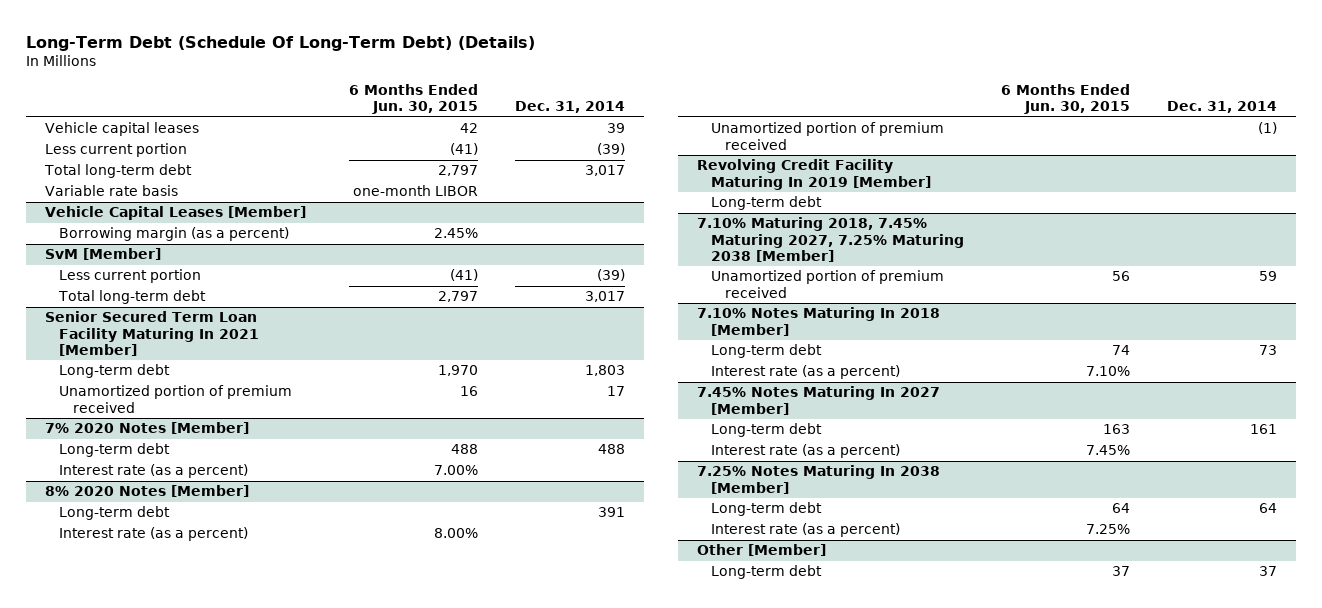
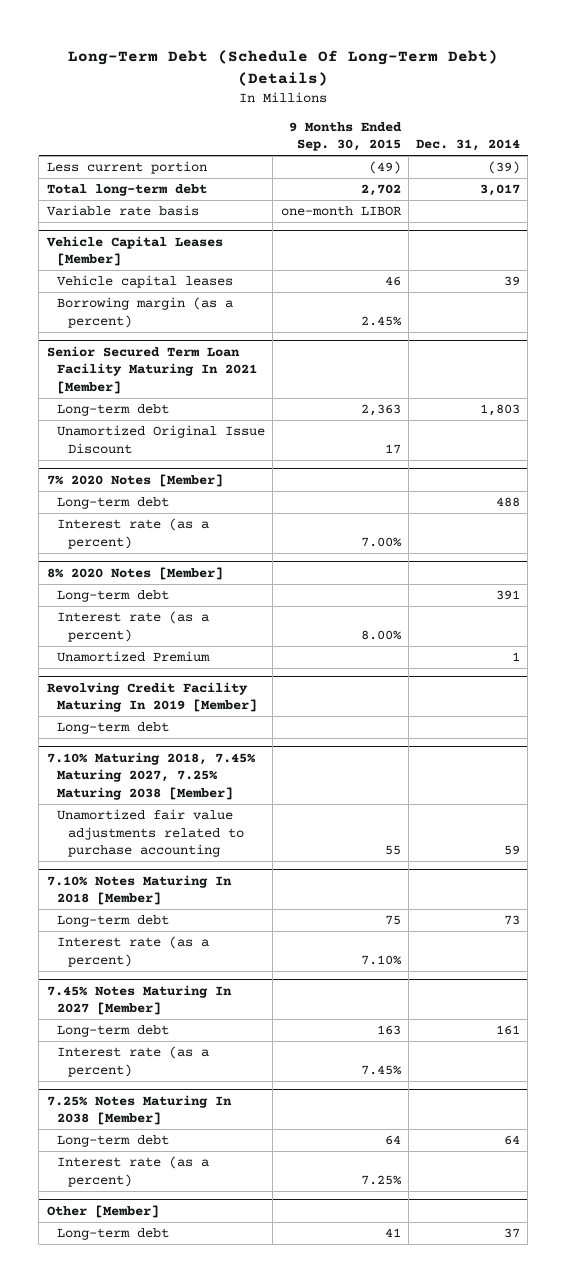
[349,84,479,115] 6 Months Ended Jun. 30, 2015 -> none
none -> [288,121,402,152] 9 Months Ended Sep. 30, 2015
[45,122,200,137] Vehicle capital leases -> none
none -> [57,275,234,289] Vehicle capital leases
[45,248,162,261] SvM [Member] -> none
[59,269,202,284] Less current portion -> none
[58,290,207,305] Total long-term debt -> none
[59,385,293,413] Unamortized portion of premium received -> none
none -> [57,425,266,454] Unamortized Original Issue Discount
[710,122,944,150] Unamortized portion of premium received -> none
none -> [57,651,211,663] Unamortized Premium
[710,270,944,298] Unamortized portion of premium received -> none
none -> [57,809,244,858] Unamortized fair value adjustments related to purchase accounting

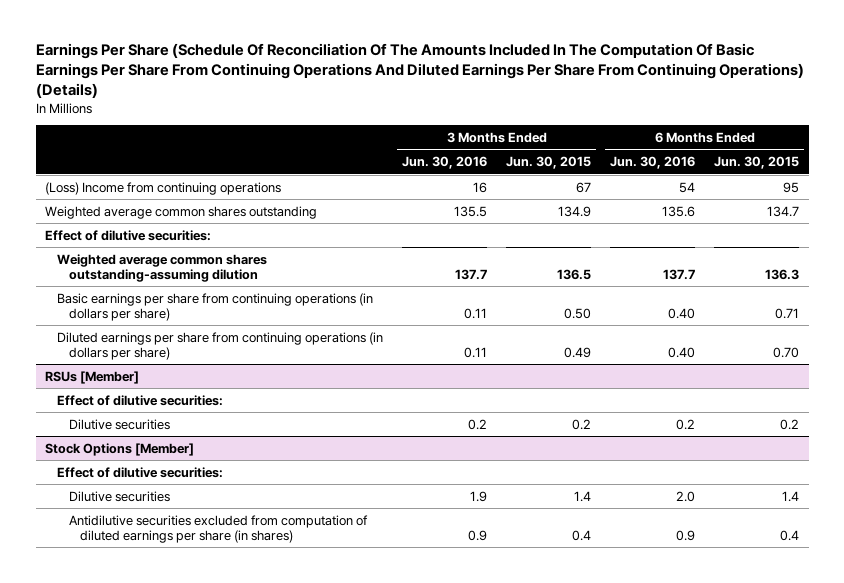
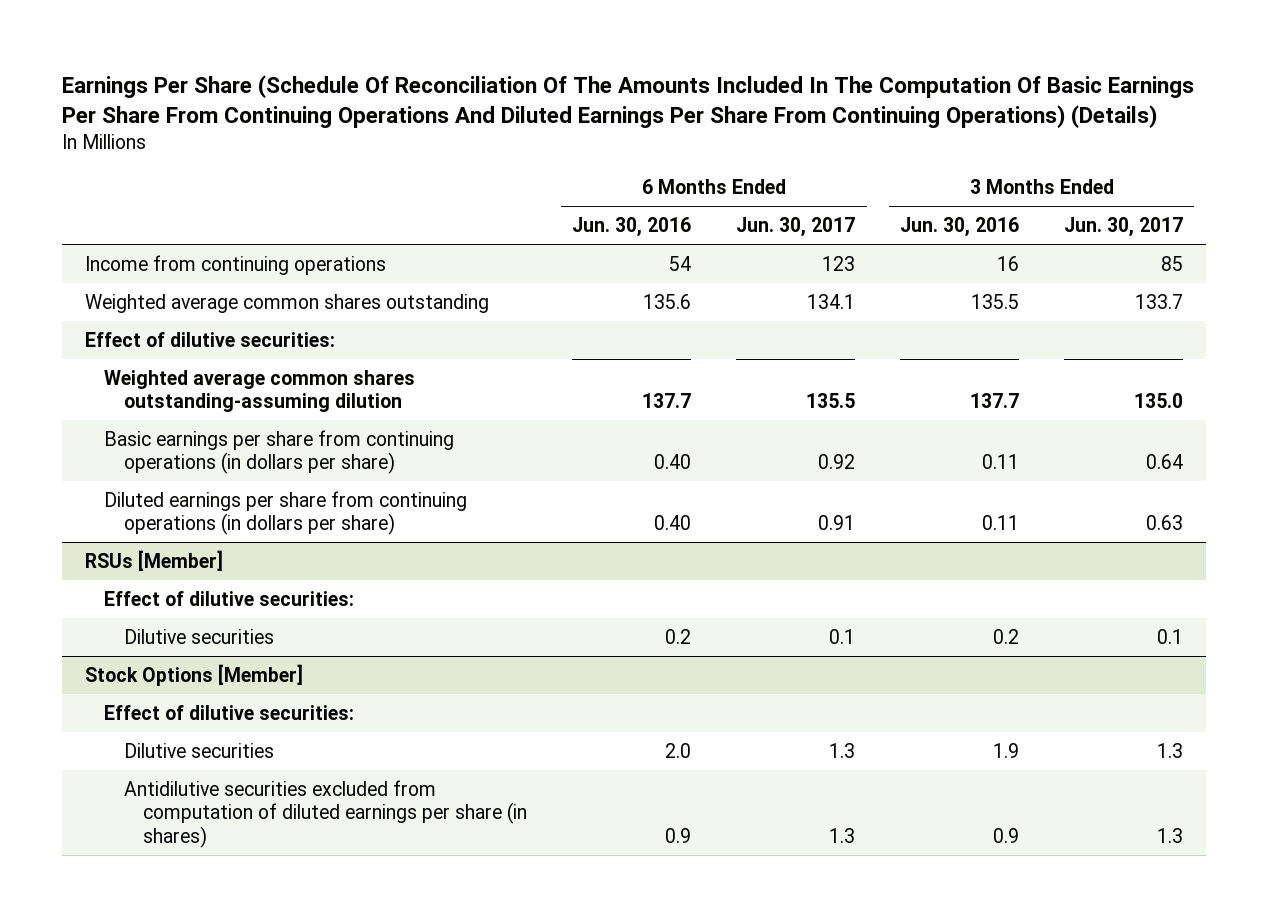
[506,156,592,170] Jun. 30, 2015 -> none
[714,156,800,170] Jun. 30, 2015 -> none
none -> [736,217,856,238] Jun. 30, 2017
none -> [1064,217,1184,238] Jun. 30, 2017
[45,181,282,195] (Loss) Income from continuing operations -> [84,254,386,275] Income from continuing operations

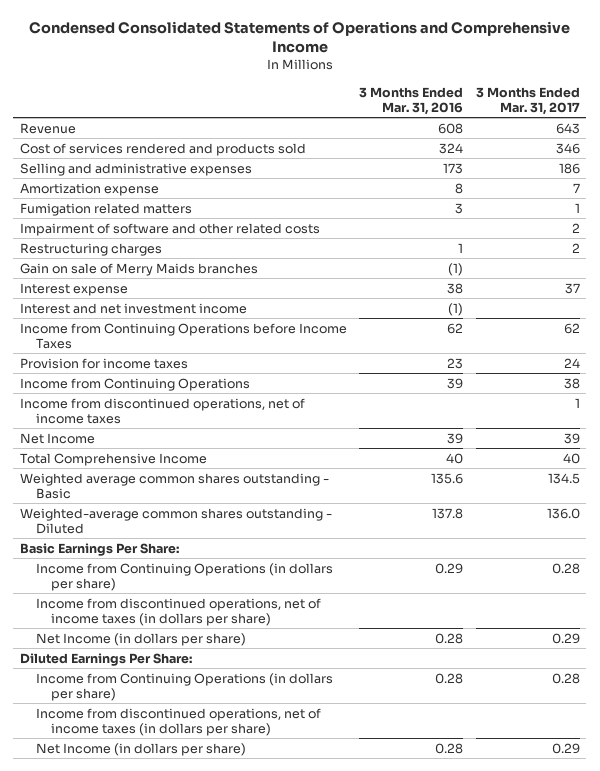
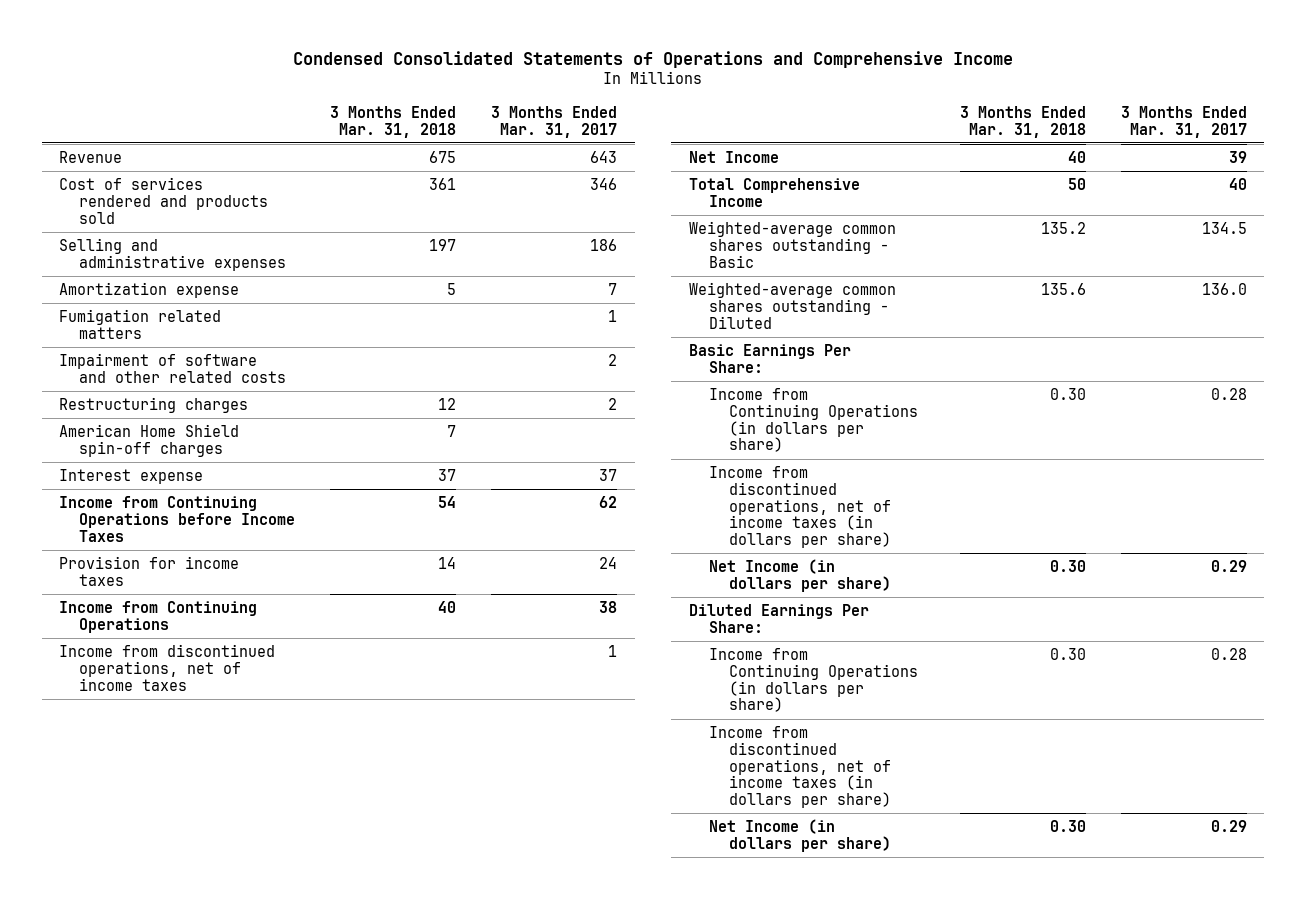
[359,86,464,115] 3 Months Ended Mar. 31, 2016 -> none
none -> [330,105,457,138] 3 Months Ended Mar. 31, 2018
[19,262,258,276] Gain on sale of Merry Maids branches -> none
none -> [59,423,240,457] American Home Shield spin-off charges
[19,302,247,314] Interest and net investment income -> none
[19,472,329,499] Weighted average common shares outstanding - Basic -> [688,220,896,268] Weighted-average common shares outstanding - Basic

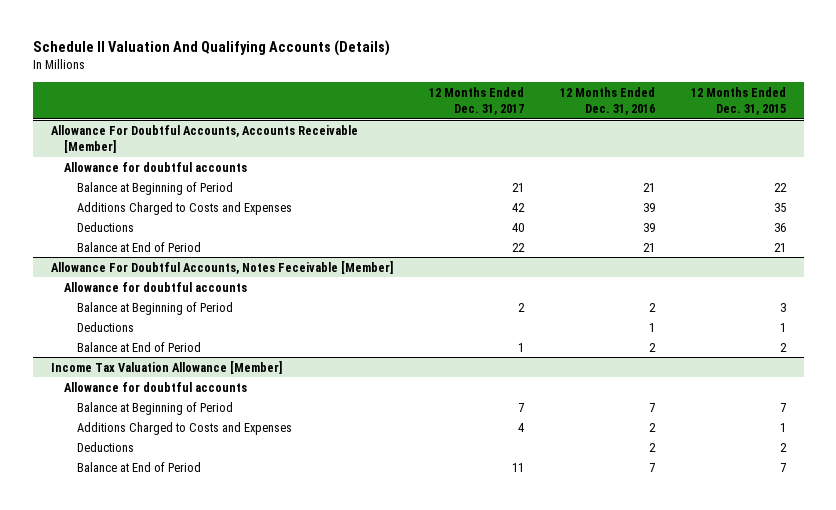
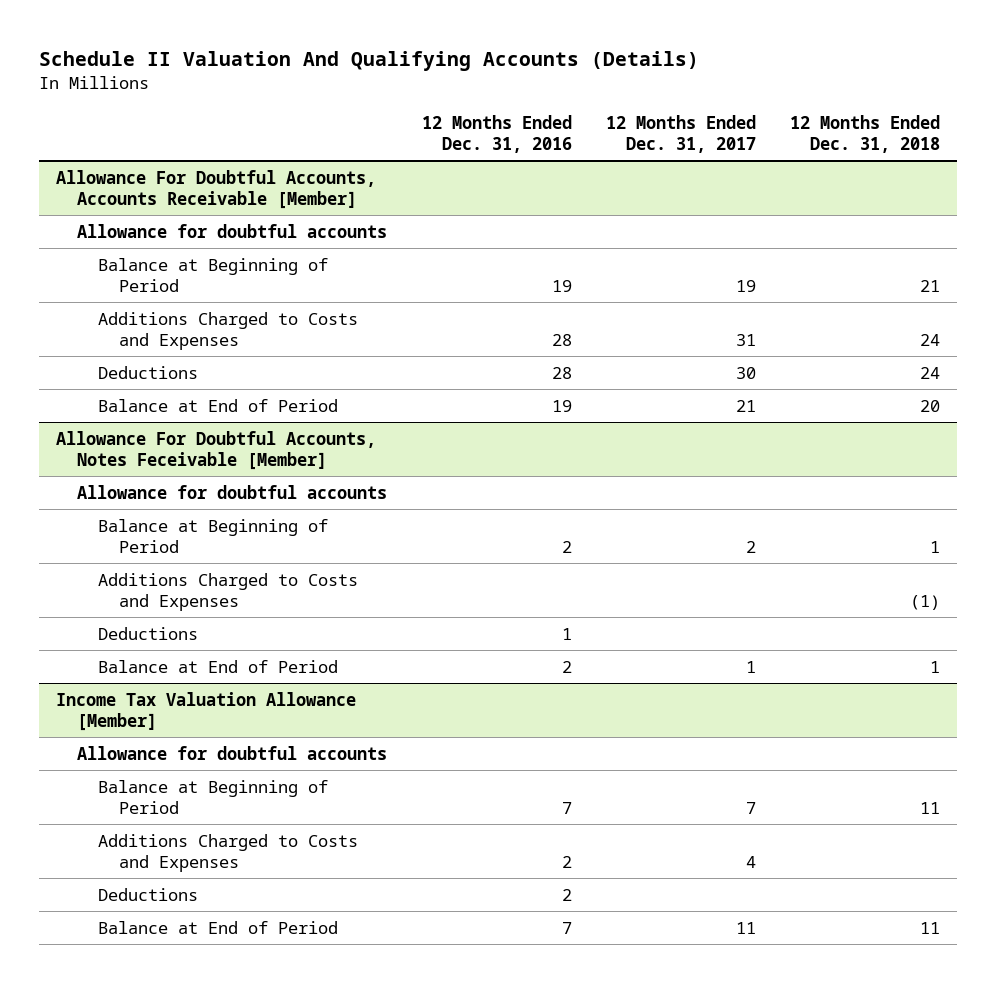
[690,86,786,116] 12 Months Ended Dec. 31, 2015 -> none
none -> [790,114,941,153] 12 Months Ended Dec. 31, 2018
[511,182,524,192] 21 -> [735,279,756,292] 19
[642,182,655,192] 21 -> [551,279,572,292] 19
[511,202,525,212] 42 -> [735,333,756,346] 31
[642,202,655,212] 39 -> [551,333,572,346] 28
[511,222,524,232] 40 -> [735,366,756,379] 30
[642,222,655,232] 39 -> [551,366,572,379] 28
[511,242,525,252] 22 -> [735,399,756,412] 21
[642,242,655,252] 21 -> [551,399,572,412] 19
none -> [98,572,359,611] Additions Charged to Costs and Expenses

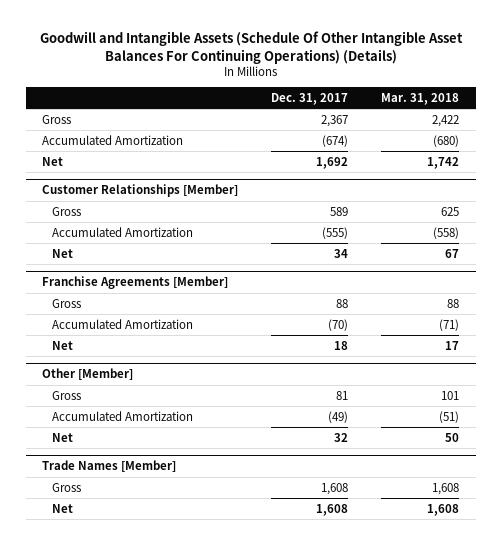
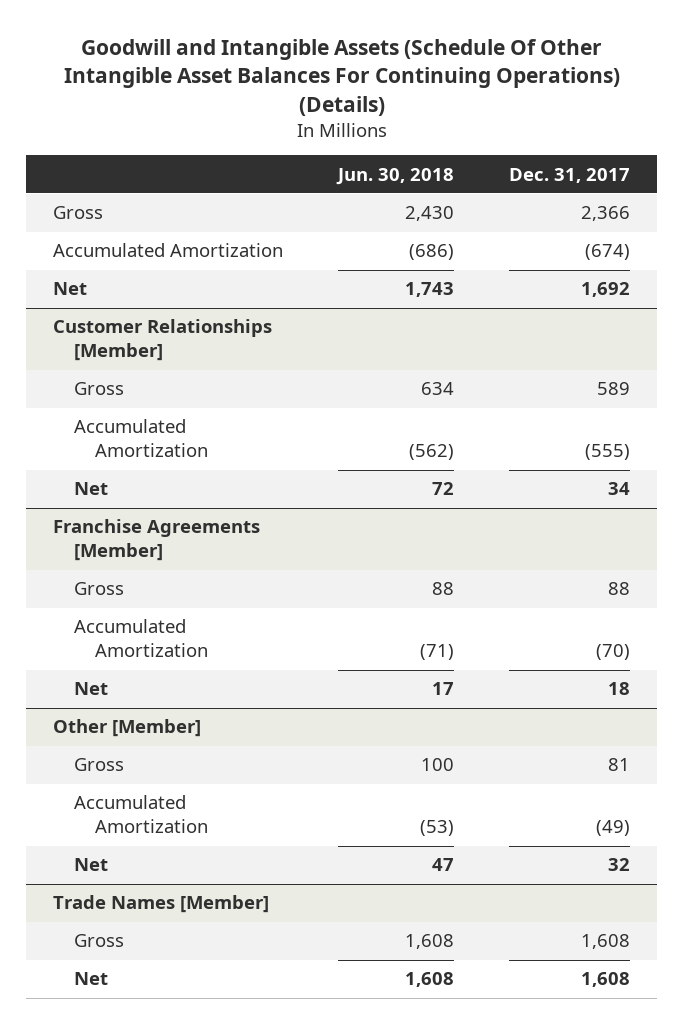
[381,92,460,105] Mar. 31, 2018 -> none
none -> [336,167,455,185] Jun. 30, 2018
[321,114,349,127] 2,367 -> [580,206,630,222] 2,366

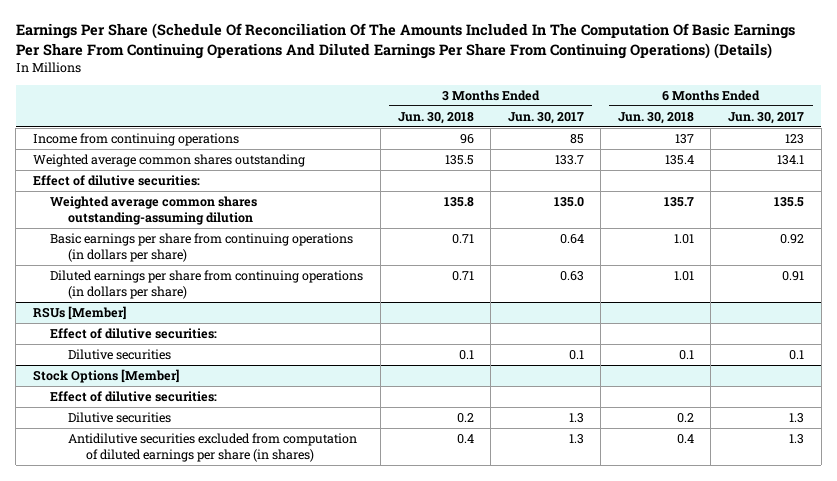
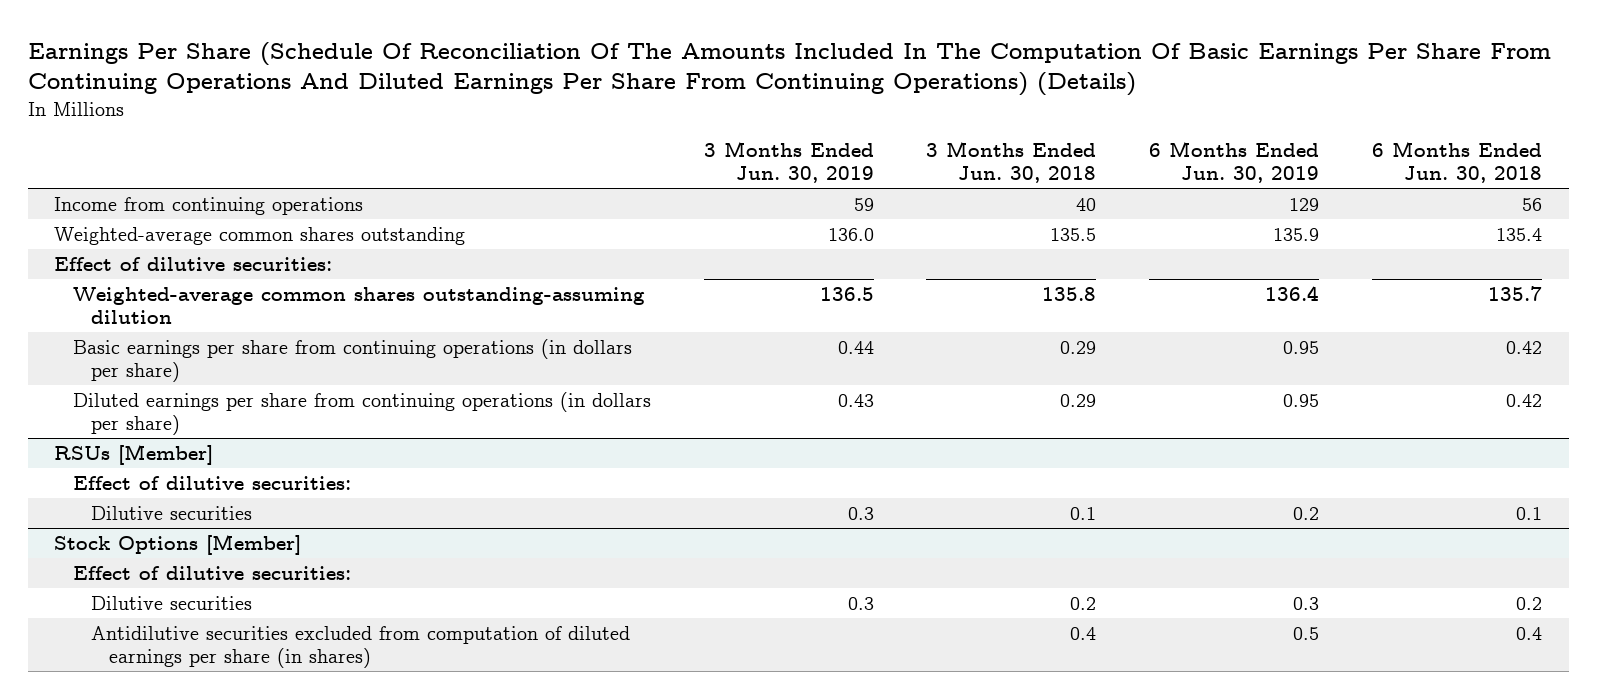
[507,111,584,124] Jun. 30, 2017 -> none
[728,111,805,124] Jun. 30, 2017 -> none
none -> [703,141,874,183] 3 Months Ended Jun. 30, 2019
none -> [1149,141,1320,183] 6 Months Ended Jun. 30, 2019
[459,134,474,145] 96 -> [1076,197,1097,211] 40
[674,134,694,145] 137 -> [1522,197,1543,211] 56
[32,154,305,168] Weighted average common shares outstanding -> [54,226,466,245] Weighted-average common shares outstanding
[50,196,258,226] Weighted average common shares outstanding-assuming dilution -> [72,286,645,324] Weighted-average common shares outstanding-assuming dilution
[451,234,474,245] 0.71 -> [1060,340,1097,354] 0.29
[673,234,694,245] 1.01 -> [1506,340,1543,354] 0.42
[451,271,474,282] 0.71 -> [1060,393,1097,407] 0.29
[673,271,694,282] 1.01 -> [1506,393,1543,407] 0.42

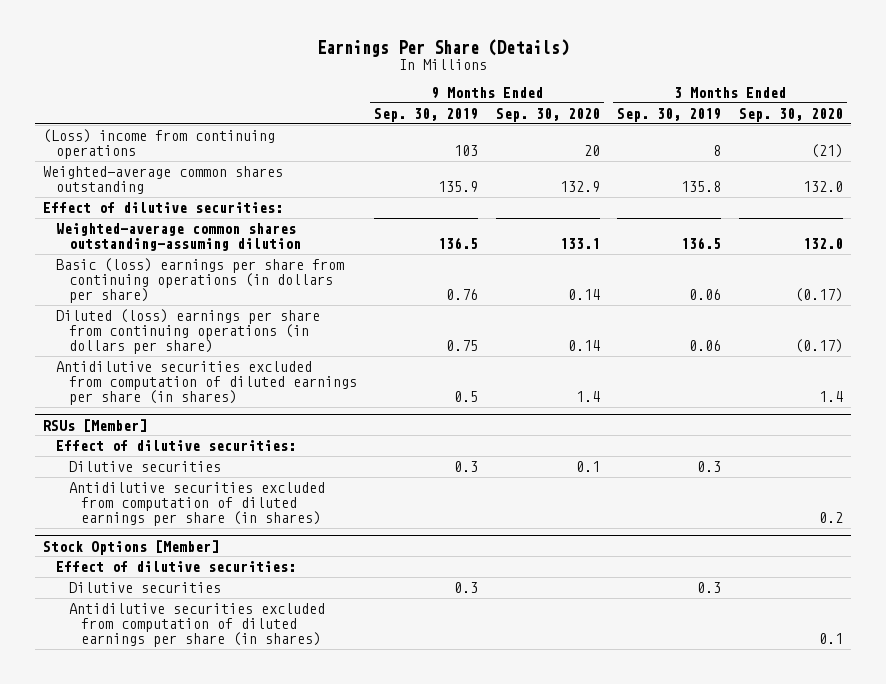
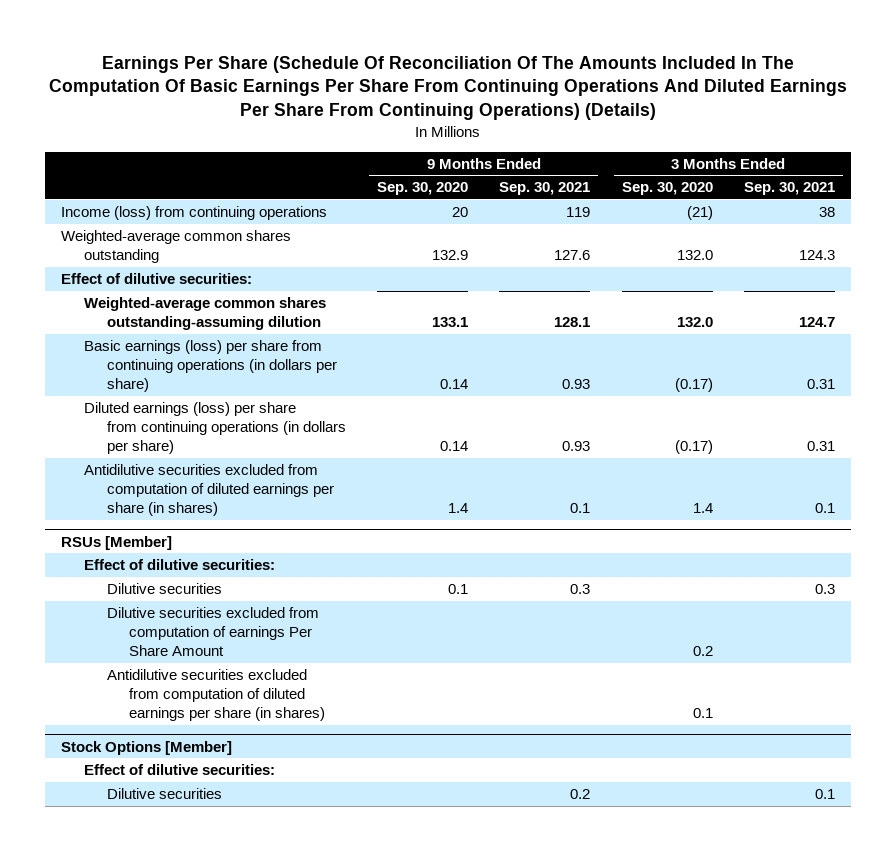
[317,38,570,57] Earnings Per Share (Details) -> [48,55,847,121] Earnings Per Share (Schedule Of Reconciliation Of The Amounts Included In The Computation Of Basic Earnings Per Share From Continuing Operations And Diluted Earnings Per Share From Continuing Operations) (Details)
[374,107,479,122] Sep. 30, 2019 -> none
[617,107,722,122] Sep. 30, 2019 -> none
none -> [499,182,591,196] Sep. 30, 2021
none -> [743,182,835,196] Sep. 30, 2021
[43,128,276,160] (Loss) income from continuing operations -> [60,206,327,221] Income (loss) from continuing operations
[55,257,344,304] Basic (loss) earnings per share from continuing operations (in dollars per share) -> [83,340,337,393] Basic earnings (loss) per share from continuing operations (in dollars per share)
[55,308,320,355] Diluted (loss) earnings per share from continuing operations (in dollars per share) -> [83,402,346,455] Diluted earnings (loss) per share from continuing operations (in dollars per share)
none -> [106,607,319,657] Dilutive securities excluded from computation of earnings Per Share Amount
[818,512,843,524] 0.2 -> [692,708,713,719] 0.1
[68,602,325,648] Antidilutive securities excluded from computation of diluted earnings per share (in shares) -> none

